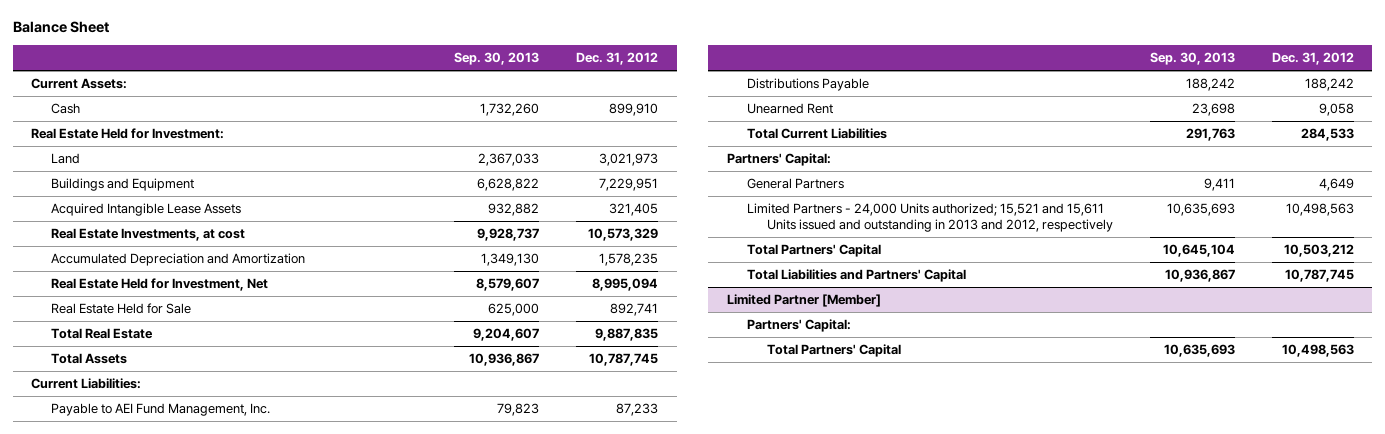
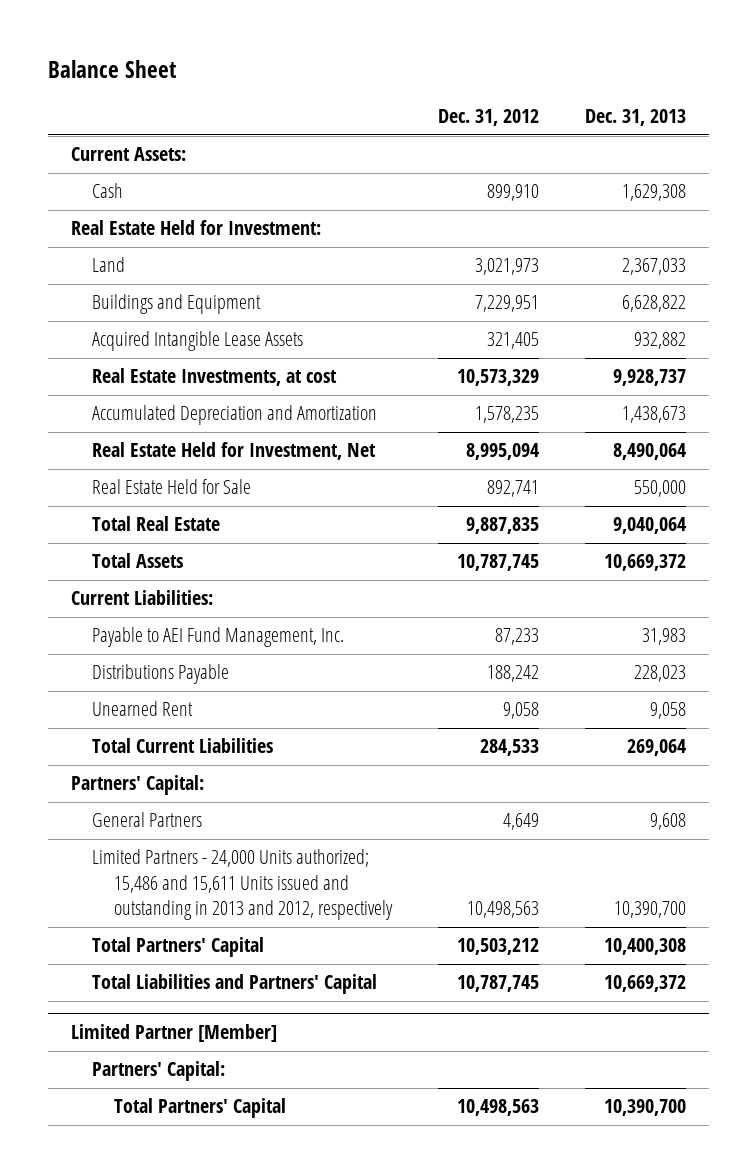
[453,52,539,66] Sep. 30, 2013 -> none
none -> [584,109,686,127] Dec. 31, 2013
[746,203,1113,233] Limited Partners - 24,000 Units authorized; 15,521 and 15,611 Units issued and outstanding in 2013 and 2012, respectively -> [92,849,393,921] Limited Partners - 24,000 Units authorized; 15,486 and 15,611 Units issued and outstanding in 2013 and 2012, respectively

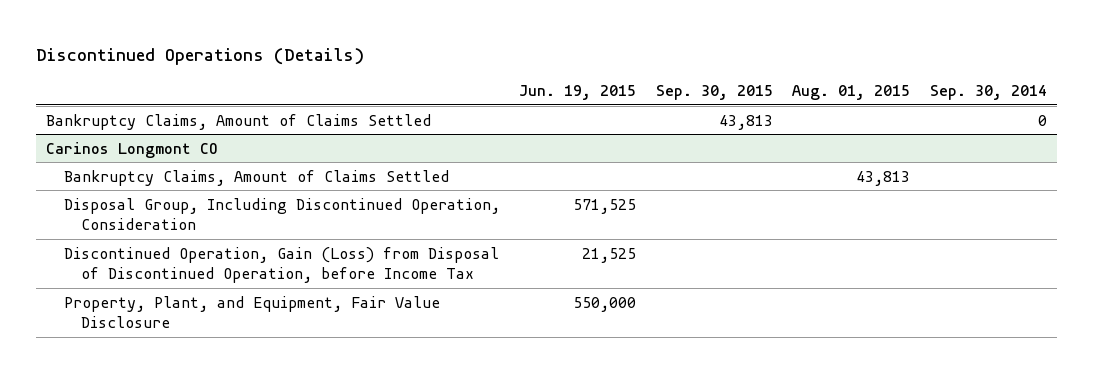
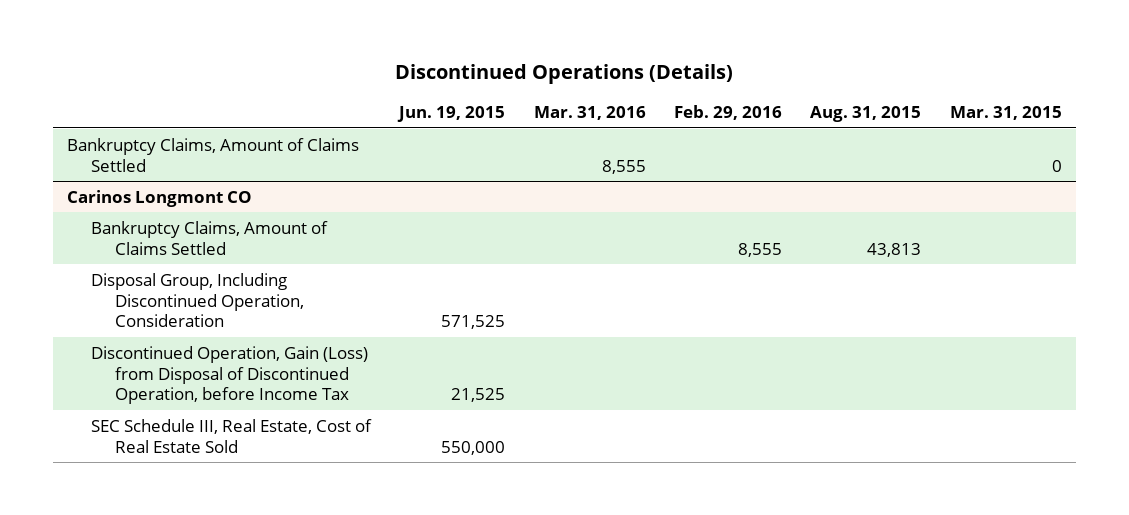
[655,85,773,101] Sep. 30, 2015 -> none
[792,85,911,101] Aug. 01, 2015 -> none
[929,85,1047,101] Sep. 30, 2014 -> none
none -> [533,106,646,121] Mar. 31, 2016
none -> [673,105,782,121] Feb. 29, 2016
none -> [810,106,922,123] Aug. 31, 2015
none -> [949,106,1062,121] Mar. 31, 2015
[63,295,440,329] Property, Plant, and Equipment, Fair Value Disclosure -> none
none -> [90,418,372,453] SEC Schedule III, Real Estate, Cost of Real Estate Sold

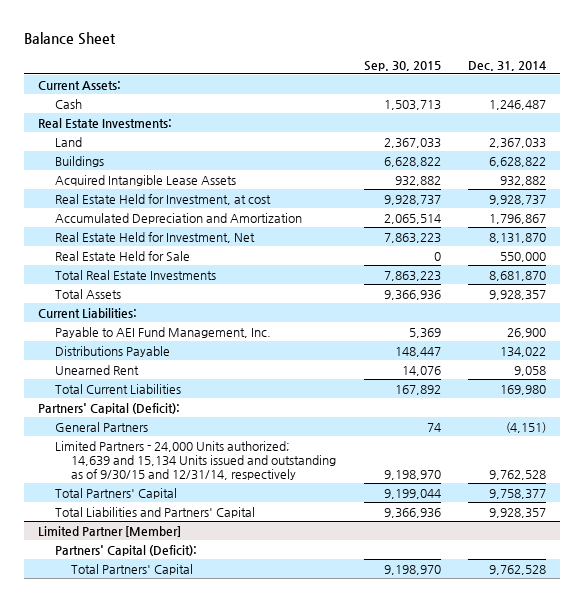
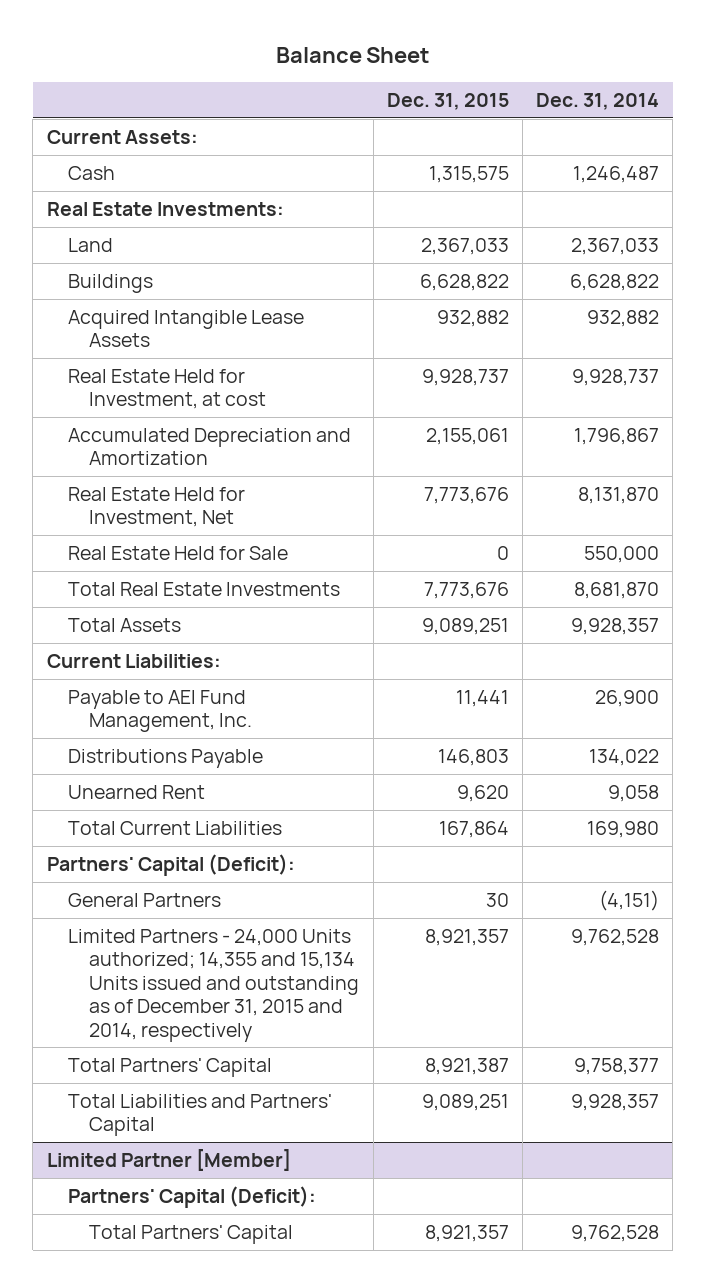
[363,60,441,71] Sep. 30, 2015 -> none
none -> [386,93,509,111] Dec. 31, 2015
[54,440,337,480] Limited Partners - 24,000 Units authorized; 14,639 and 15,134 Units issued and outstanding as of 9/30/15 and 12/31/14, respectively -> [67,928,360,1042] Limited Partners - 24,000 Units authorized; 14,355 and 15,134 Units issued and outstanding as of December 31, 2015 and 2014, respectively

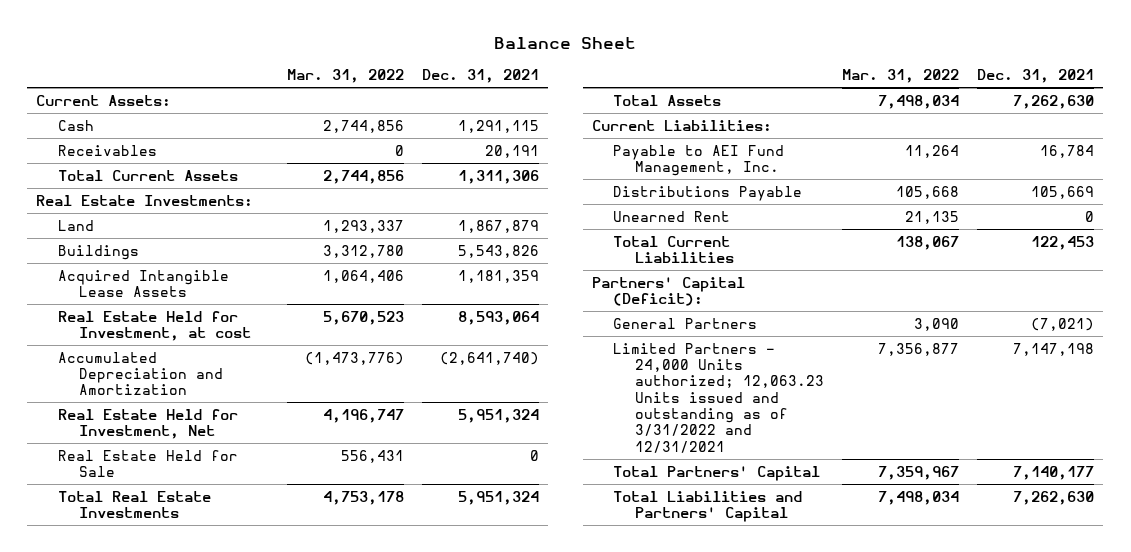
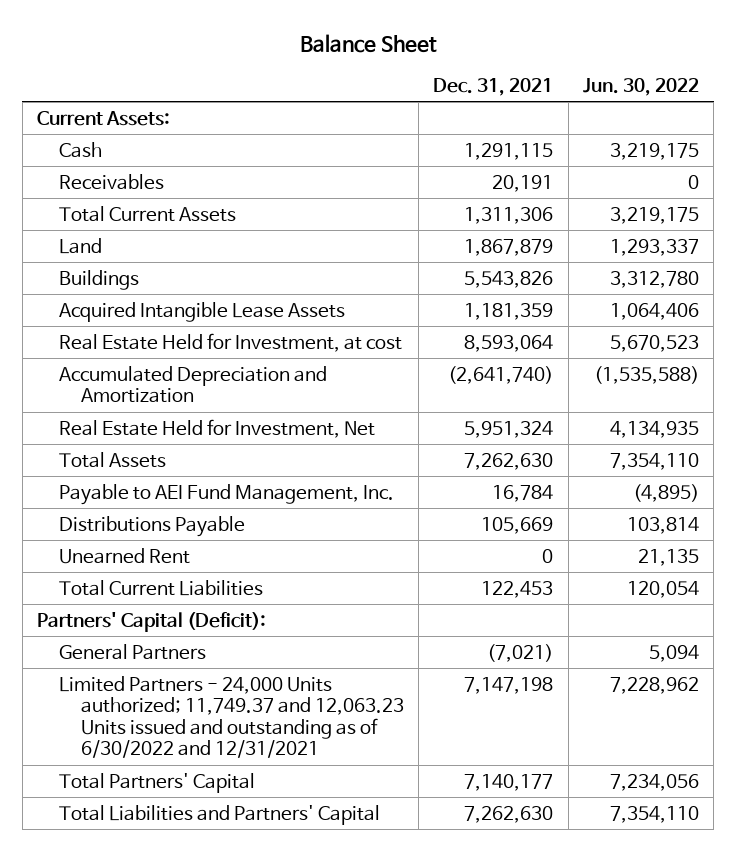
[286,69,404,84] Mar. 31, 2022 -> none
none -> [582,77,699,96] Jun. 30, 2022
[36,194,254,206] Real Estate Investments: -> none
[57,449,238,478] Real Estate Held for Sale -> none
[57,490,211,519] Total Real Estate Investments -> none
[591,119,772,131] Current Liabilities: -> none
[613,342,824,453] Limited Partners - 24,000 Units authorized; 12,063.23 Units issued and outstanding as of 3/31/2022 and 12/31/2021 -> [59,675,405,759] Limited Partners - 24,000 Units authorized; 11,749.37 and 12,063.23 Units issued and outstanding as of 6/30/2022 and 12/31/2021

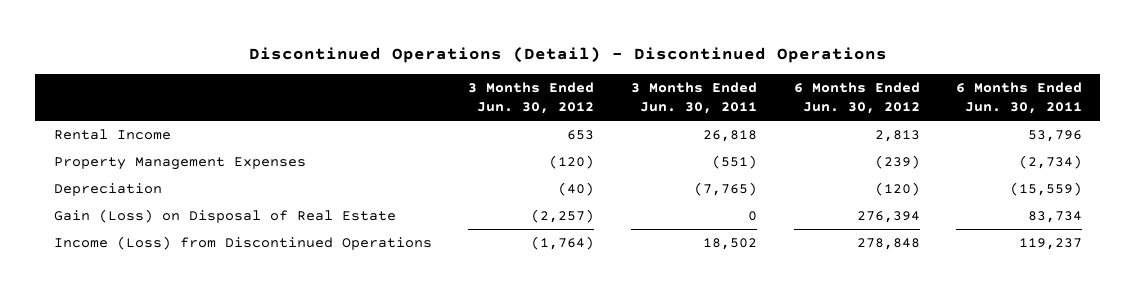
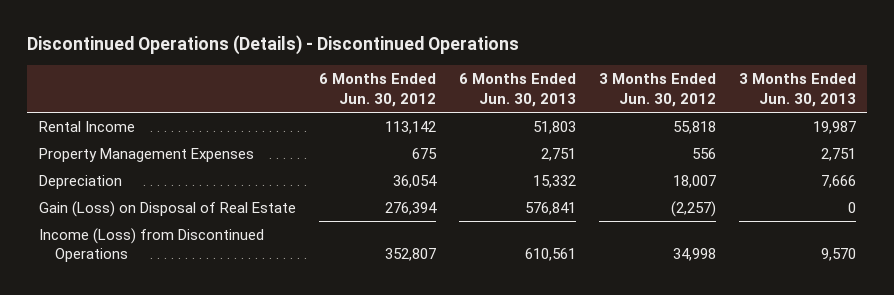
[248,47,887,64] Discontinued Operations (Detail) - Discontinued Operations -> [27,35,520,56] Discontinued Operations (Details) - Discontinued Operations
[630,82,757,115] 3 Months Ended Jun. 30, 2011 -> none
[956,82,1083,115] 6 Months Ended Jun. 30, 2011 -> none
none -> [458,73,576,107] 6 Months Ended Jun. 30, 2013
none -> [738,73,856,107] 3 Months Ended Jun. 30, 2013
[567,129,595,140] 653 -> [672,121,716,135] 55,818
[874,129,920,142] 2,813 -> [384,121,436,135] 113,142
[549,154,595,169] (120) -> [691,148,716,160] 556
[874,154,920,169] (239) -> [411,148,437,160] 675
[558,181,595,196] (40) -> [672,175,716,189] 18,007
[874,181,920,196] (120) -> [392,175,437,189] 36,054
[531,235,595,250] (1,764) -> [672,248,716,262] 34,998
[856,237,920,250] 278,848 -> [384,248,436,262] 352,807

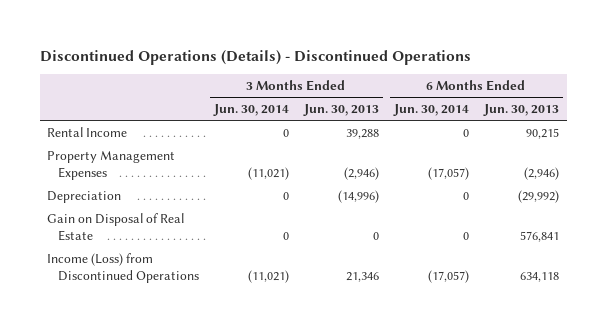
[318,73,436,107] 6 Months Ended Jun. 30, 2012 -> none
[598,73,716,107] 3 Months Ended Jun. 30, 2012 -> none
none -> [212,104,289,117] Jun. 30, 2014
none -> [392,104,469,117] Jun. 30, 2014
[532,121,576,135] 51,803 -> [526,127,560,139] 90,215
[812,121,856,135] 19,987 -> [345,128,379,139] 39,288
[540,148,576,162] 2,751 -> [524,166,560,180] (2,946)
[820,148,856,162] 2,751 -> [343,166,379,180] (2,946)
[532,175,576,189] 15,332 -> [518,189,560,203] (29,992)
[820,175,856,189] 7,666 -> [337,189,379,203] (14,996)
[38,201,296,218] Gain (Loss) on Disposal of Real Estate -> [47,212,185,241] Gain on Disposal of Real Estate
[524,248,576,262] 610,561 -> [520,271,560,282] 634,118
[820,248,856,262] 9,570 -> [345,271,379,282] 21,346

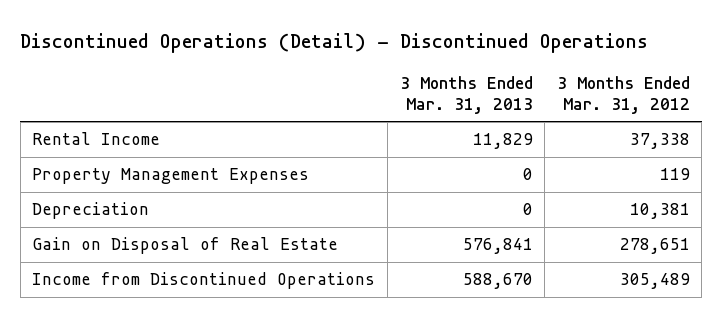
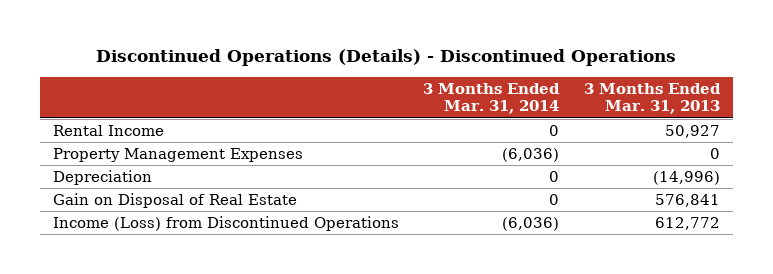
[20,32,649,53] Discontinued Operations (Detail) - Discontinued Operations -> [96,49,677,67] Discontinued Operations (Details) - Discontinued Operations
[556,75,690,114] 3 Months Ended Mar. 31, 2012 -> none
none -> [423,82,561,115] 3 Months Ended Mar. 31, 2014
[472,133,533,150] 11,829 -> [665,124,721,138] 50,927
[522,203,533,216] 0 -> [653,170,721,185] (14,996)
[32,272,376,290] Income from Discontinued Operations -> [52,215,399,231] Income (Loss) from Discontinued Operations
[462,273,533,290] 588,670 -> [655,216,721,230] 612,772

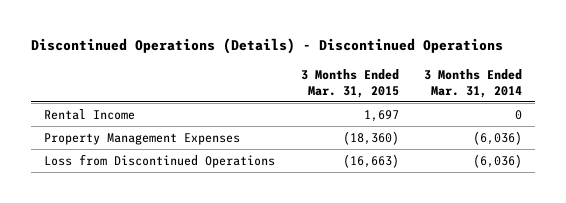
[584,82,722,115] 3 Months Ended Mar. 31, 2013 -> none
none -> [300,68,399,98] 3 Months Ended Mar. 31, 2015
[52,169,152,185] Depreciation -> none
[52,192,297,208] Gain on Disposal of Real Estate -> none
[52,215,399,231] Income (Loss) from Discontinued Operations -> [44,154,276,169] Loss from Discontinued Operations

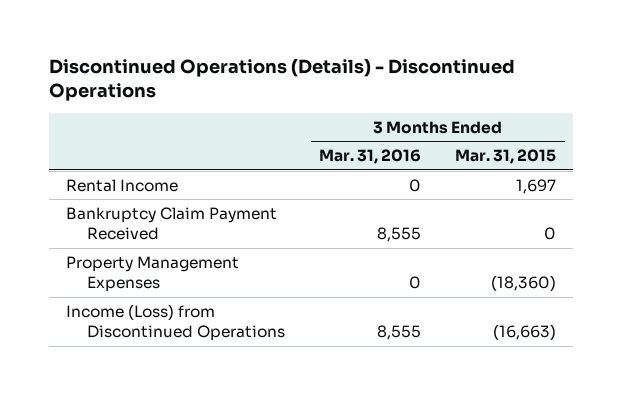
[424,68,523,98] 3 Months Ended Mar. 31, 2014 -> none
none -> [319,149,422,165] Mar. 31, 2016
none -> [65,206,277,241] Bankruptcy Claim Payment Received
[44,154,276,169] Loss from Discontinued Operations -> [65,303,286,342] Income (Loss) from Discontinued Operations

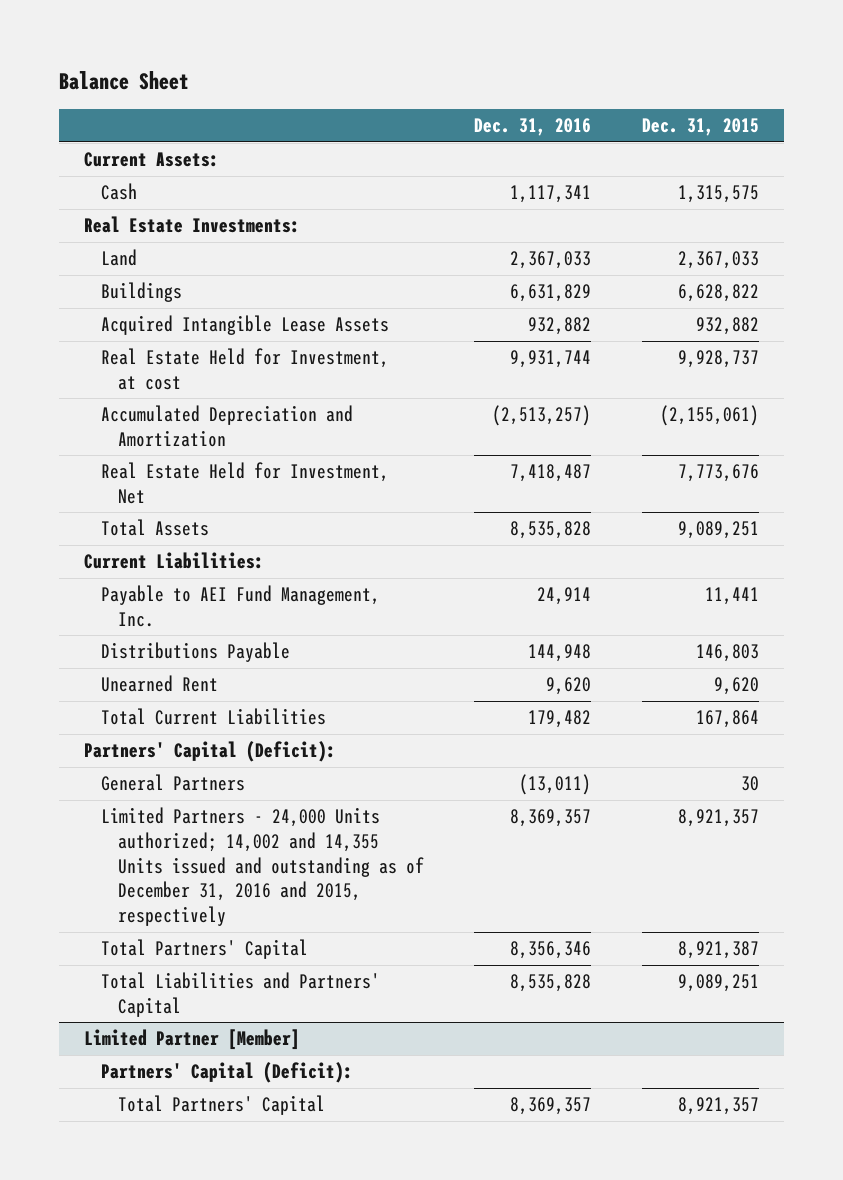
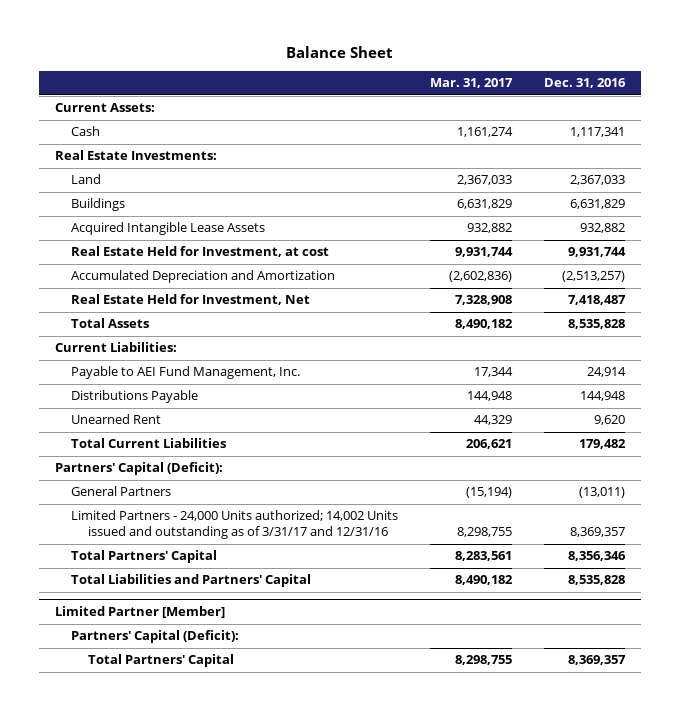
[642,118,760,137] Dec. 31, 2015 -> none
none -> [430,78,514,89] Mar. 31, 2017
[100,807,424,927] Limited Partners - 24,000 Units authorized; 14,002 and 14,355 Units issued and outstanding as of December 31, 2016 and 2015, respectively -> [71,510,399,539] Limited Partners - 24,000 Units authorized; 14,002 Units issued and outstanding as of 3/31/17 and 12/31/16

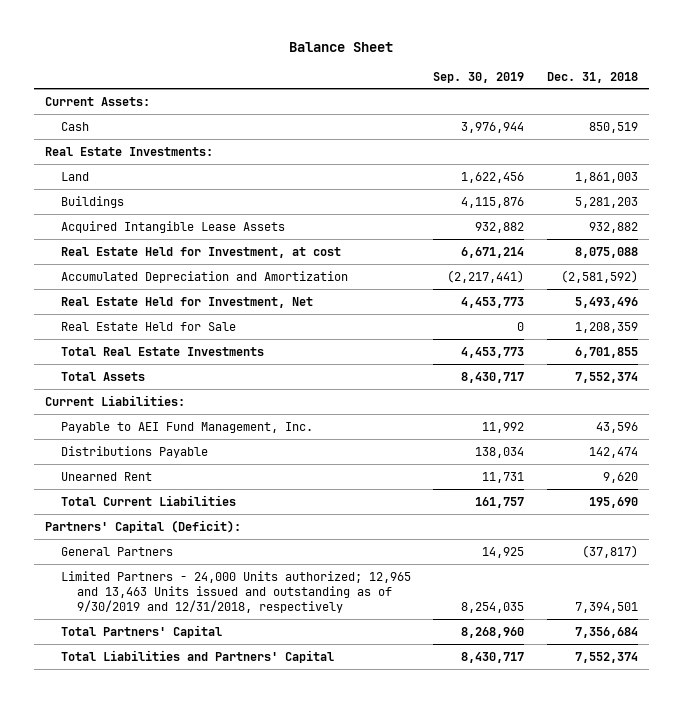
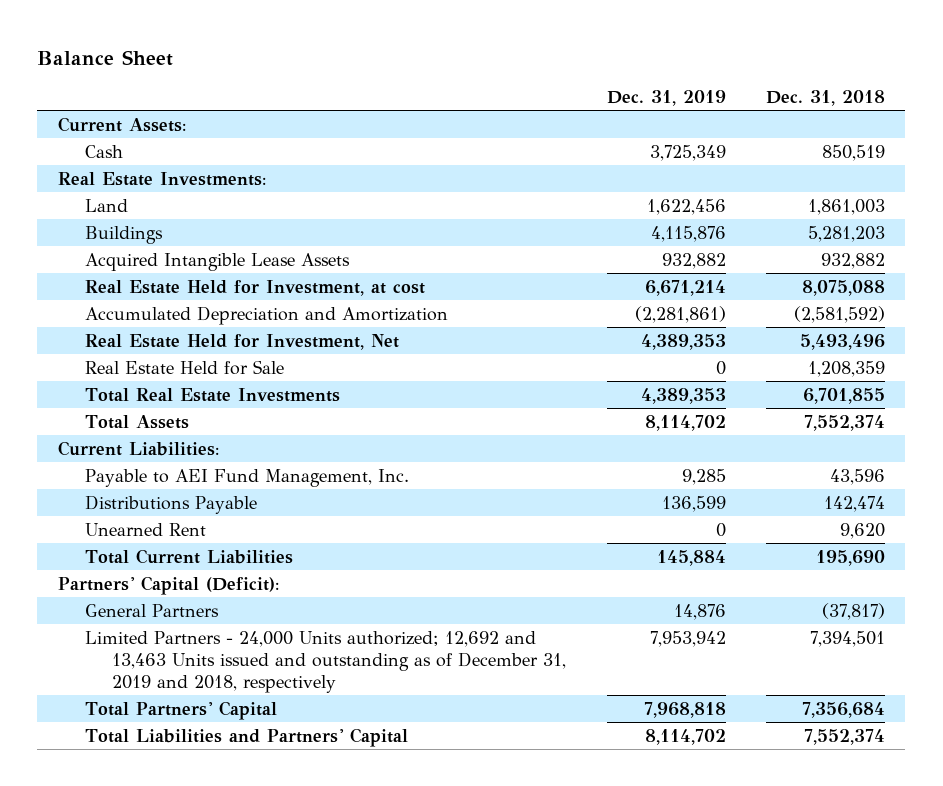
[433,71,525,83] Sep. 30, 2019 -> none
none -> [606,89,726,106] Dec. 31, 2019
[61,570,412,614] Limited Partners - 24,000 Units authorized; 12,965 and 13,463 Units issued and outstanding as of 9/30/2019 and 12/31/2018, respectively -> [84,630,566,693] Limited Partners - 24,000 Units authorized; 12,692 and 13,463 Units issued and outstanding as of December 31, 2019 and 2018, respectively

